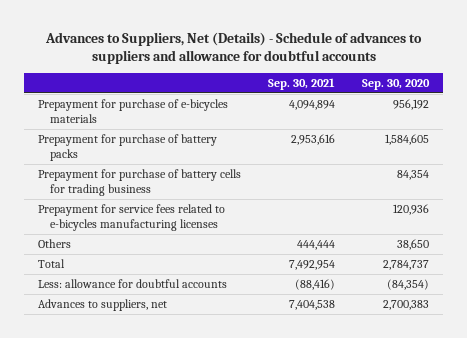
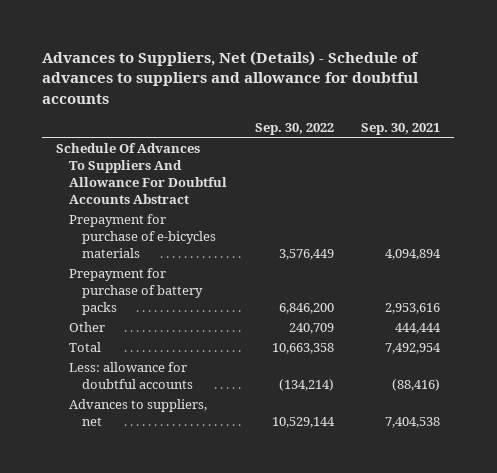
[362,78,431,90] Sep. 30, 2020 -> none
none -> [254,122,334,135] Sep. 30, 2022
none -> [56,142,228,204] Schedule Of Advances To Suppliers And Allowance For Doubtful Accounts Abstract
[37,168,241,197] Prepayment for purchase of battery cells for trading business -> none
[37,203,225,232] Prepayment for service fees related to e-bicycles manufacturing licenses -> none
[37,238,71,248] Others -> [69,321,106,332] Other

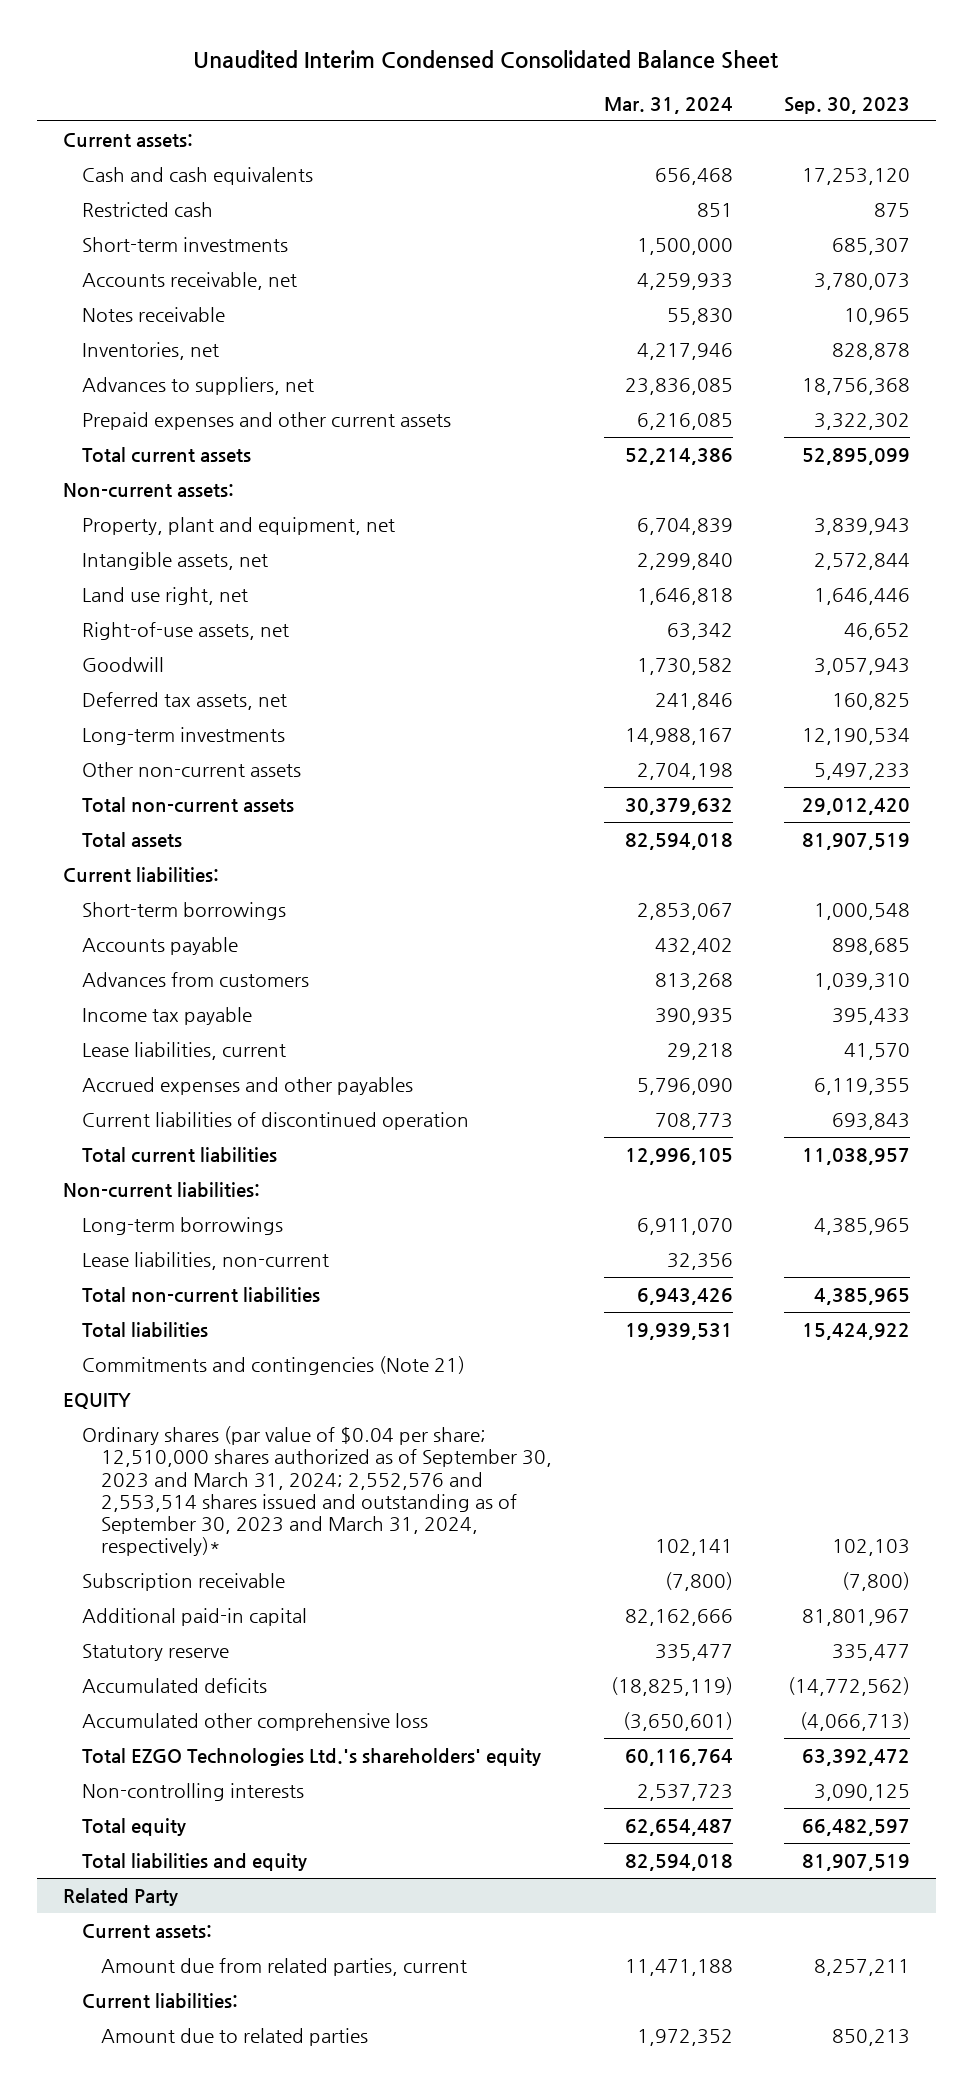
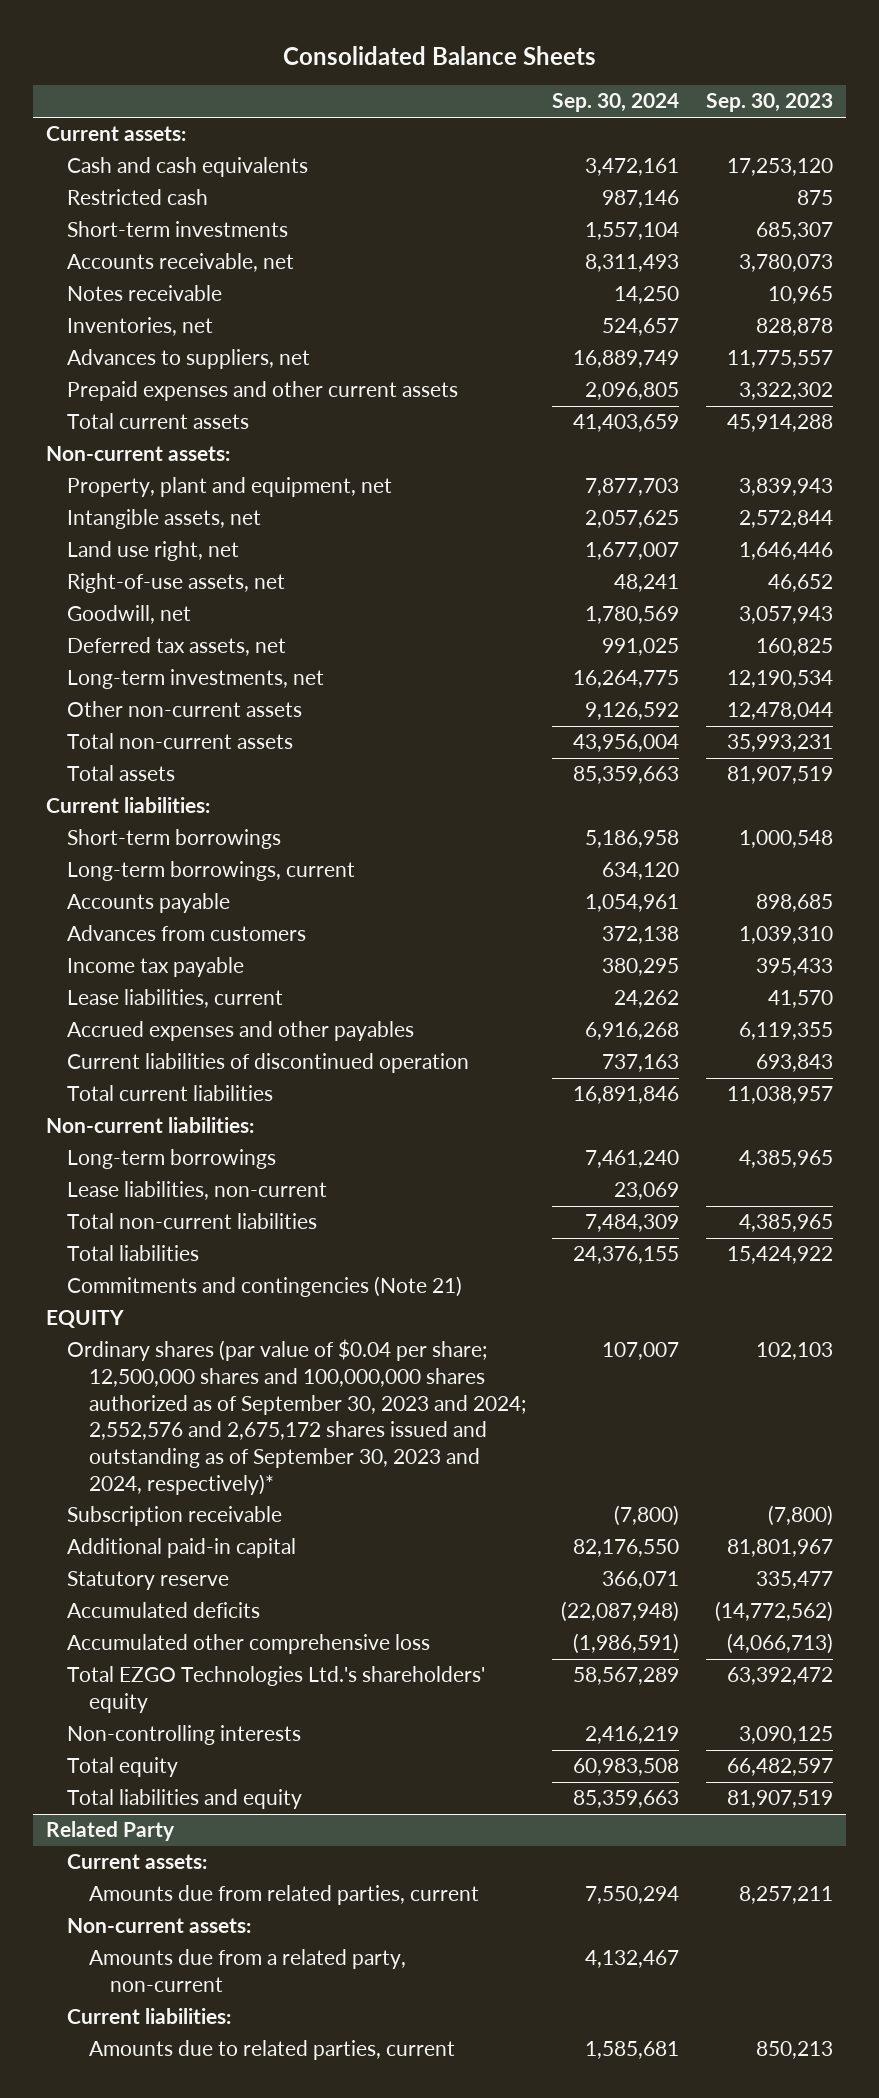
[193,49,779,69] Unaudited Interim Condensed Consolidated Balance Sheet -> [282,45,596,65] Consolidated Balance Sheets
[603,96,733,114] Mar. 31, 2024 -> none
none -> [552,93,680,113] Sep. 30, 2024
[802,378,911,396] 18,756,368 -> [726,350,833,369] 11,775,557
[802,448,911,466] 52,895,099 -> [726,414,833,433] 45,914,288
[81,657,164,673] Goodwill -> [67,605,192,625] Goodwill, net
[81,727,285,746] Long-term investments -> [67,669,325,690] Long-term investments, net
[814,763,911,781] 5,497,233 -> [726,702,833,721] 12,478,044
[802,798,911,816] 29,012,420 -> [726,734,833,753] 35,993,231
none -> [67,861,356,882] Long-term borrowings, current
[81,1426,552,1557] Ordinary shares (par value of $0.04 per share; 12,510,000 shares authorized as of September 30, 2023 and March 31, 2024; 2,552,576 and 2,553,514 shares issued and outstanding as of September 30, 2023 and March 31, 2024, respectively)* -> [67,1339,526,1495] Ordinary shares (par value of $0.04 per share; 12,500,000 shares and 100,000,000 shares authorized as of September 30, 2023 and 2024; 2,552,576 and 2,675,172 shares issued and outstanding as of September 30, 2023 and 2024, respectively)*
[100,1958,467,1977] Amount due from related parties, current -> [88,1885,479,1906] Amounts due from related parties, current
none -> [67,1918,252,1934] Non-current assets:
none -> [88,1949,406,1993] Amounts due from a related party, non-current
[100,2028,368,2047] Amount due to related parties -> [88,2040,455,2061] Amounts due to related parties, current

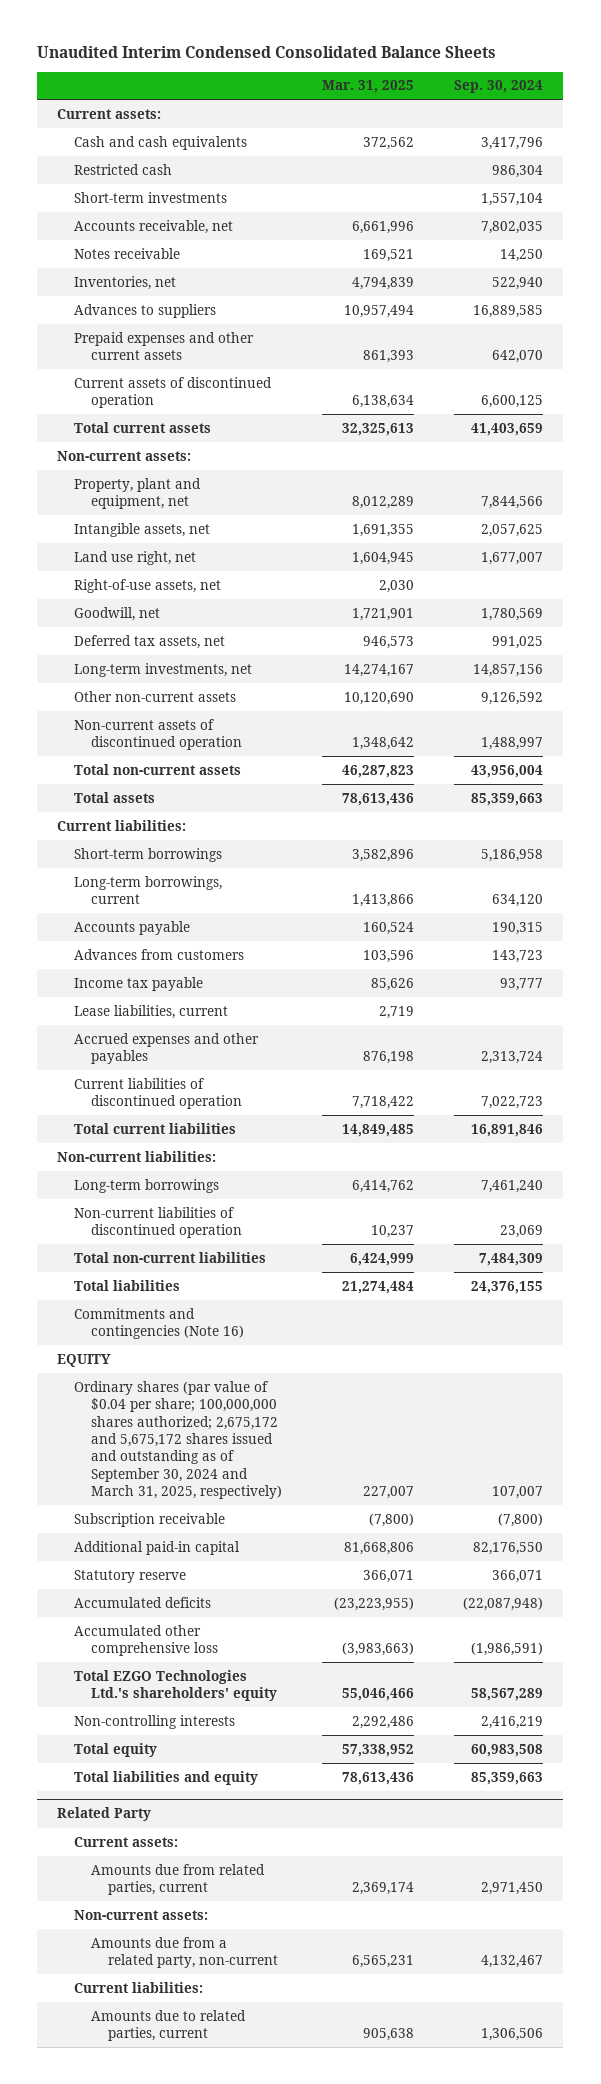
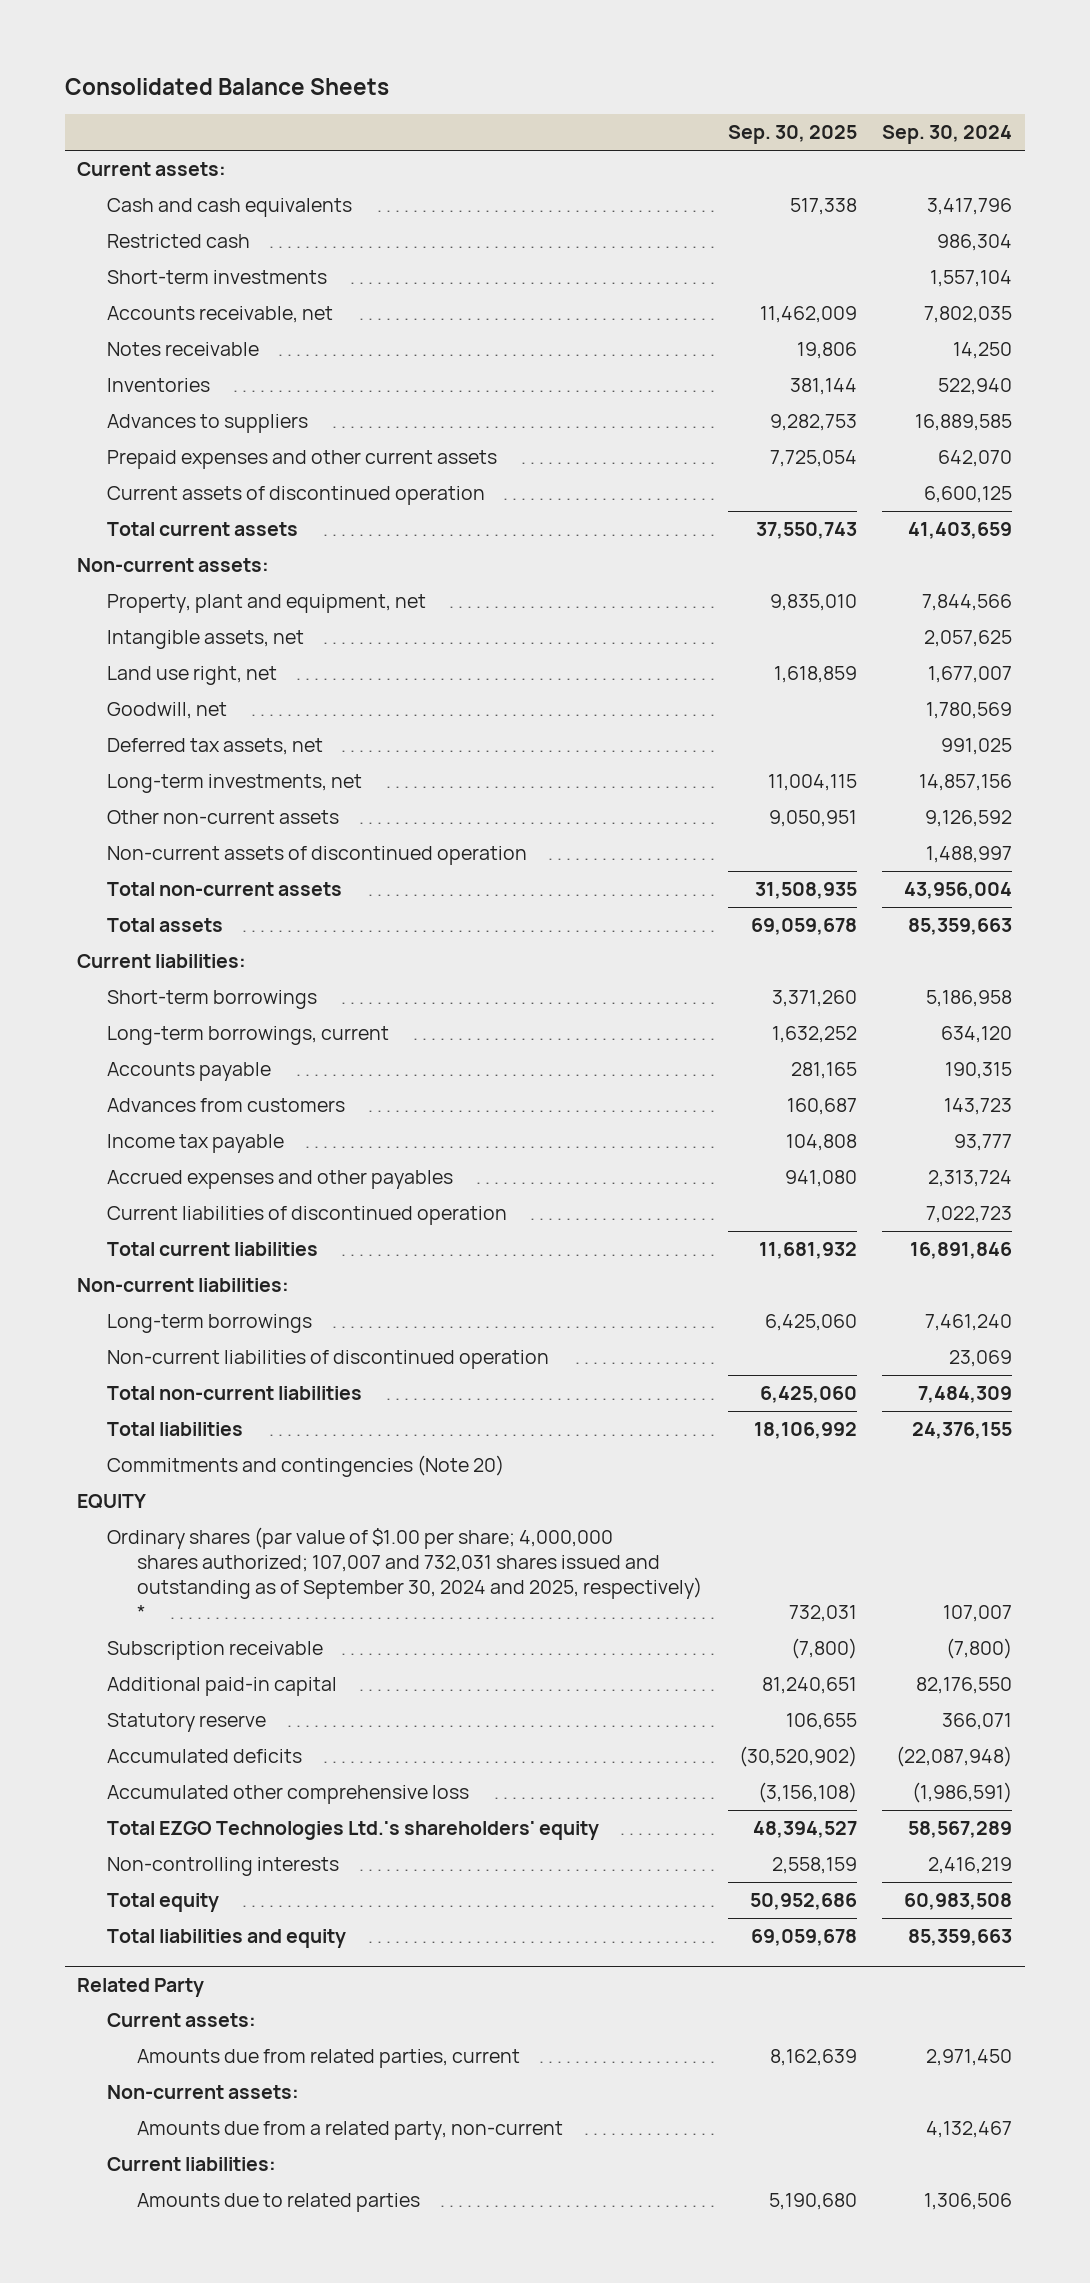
[37,46,497,59] Unaudited Interim Condensed Consolidated Balance Sheets -> [64,77,389,95] Consolidated Balance Sheets
[322,80,415,94] Mar. 31, 2025 -> none
none -> [727,125,857,145] Sep. 30, 2025
[74,275,177,290] Inventories, net -> [107,377,211,392] Inventories
[74,578,222,593] Right-of-use assets, net -> none
[74,1004,229,1019] Lease liabilities, current -> none
[74,1307,244,1340] Commitments and contingencies (Note 16) -> [107,1454,505,1477] Commitments and contingencies (Note 20)
[74,1380,282,1500] Ordinary shares (par value of $0.04 per share; 100,000,000 shares authorized; 2,675,172 and 5,675,172 shares issued and outstanding as of September 30, 2024 and March 31, 2025, respectively) -> [107,1526,703,1620] Ordinary shares (par value of $1.00 per share; 4,000,000 shares authorized; 107,007 and 732,031 shares issued and outstanding as of September 30, 2024 and 2025, respectively) *
[90,2009,246,2042] Amounts due to related parties, current -> [137,2192,421,2212] Amounts due to related parties

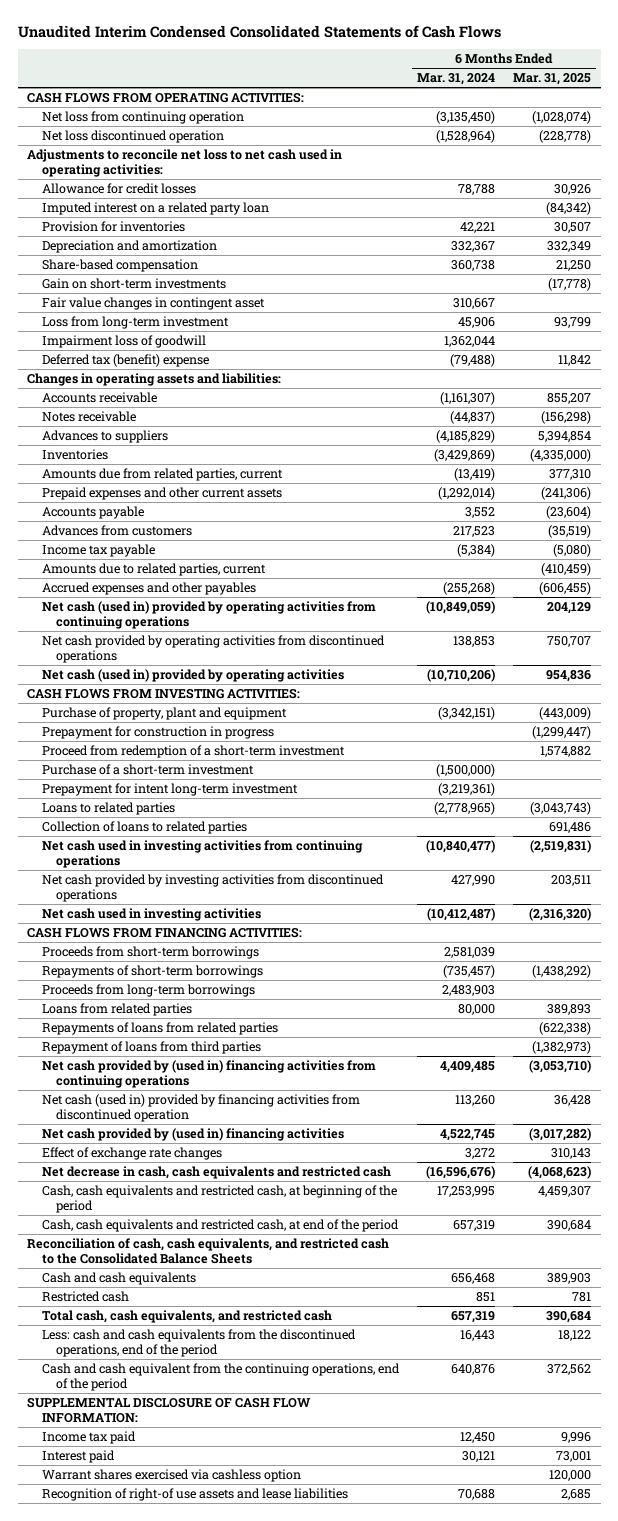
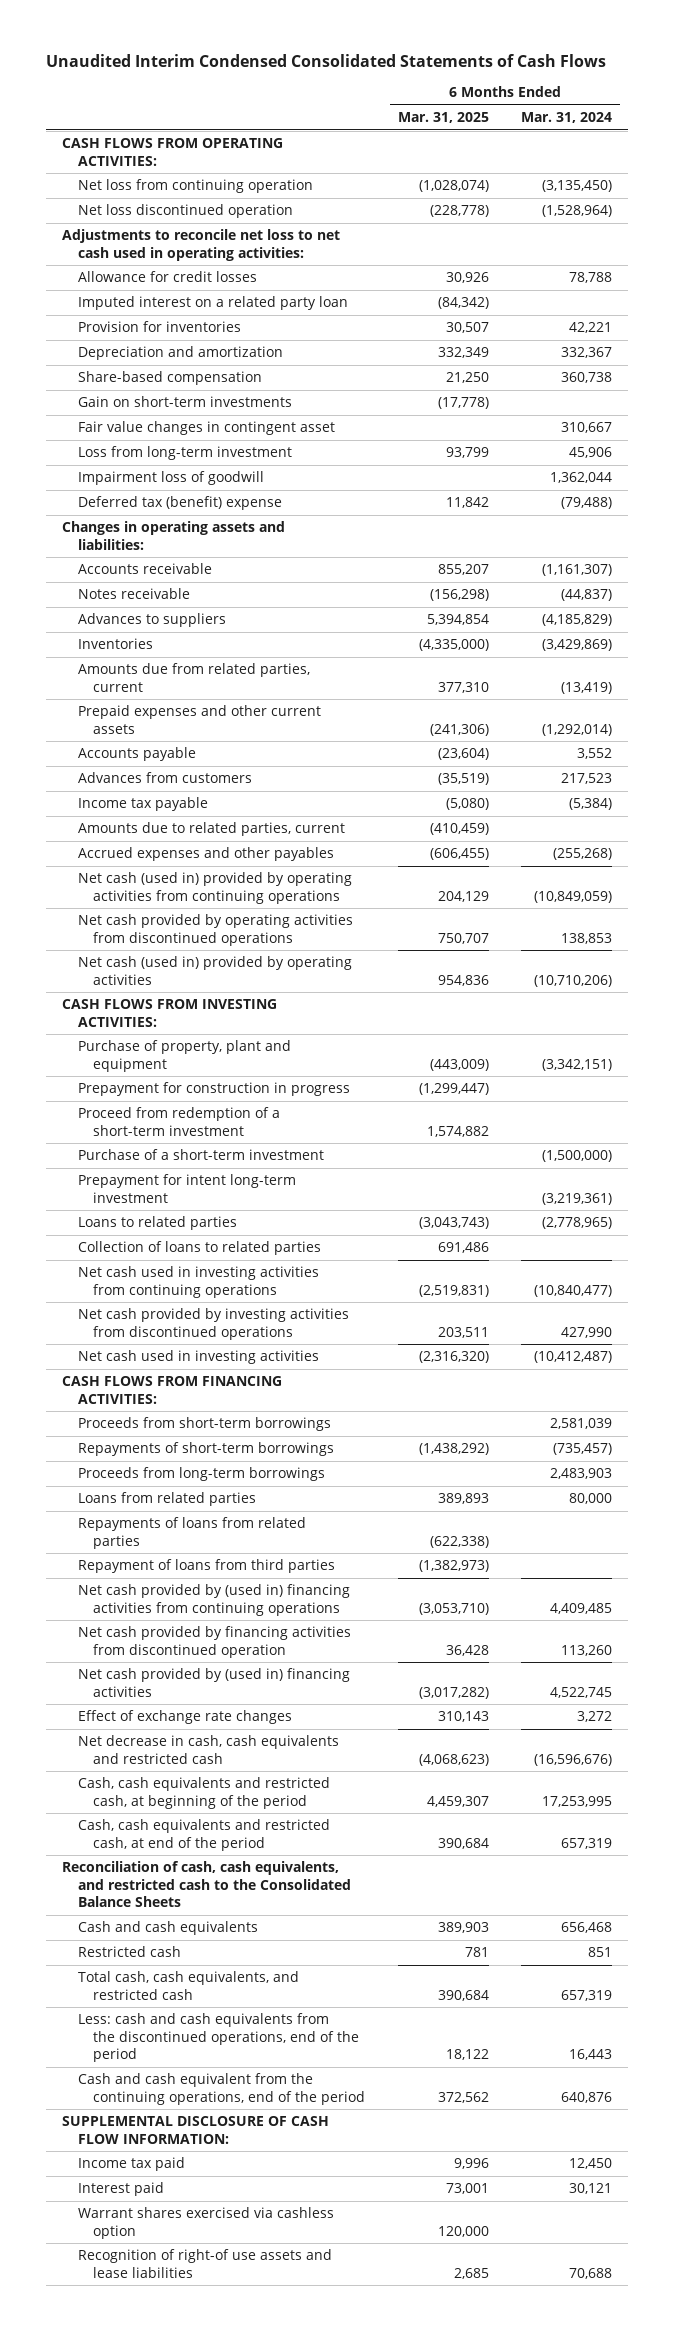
[41,1093,360,1122] Net cash (used in) provided by financing activities from discontinued operation -> [77,1626,351,1658] Net cash provided by financing activities from discontinued operation

